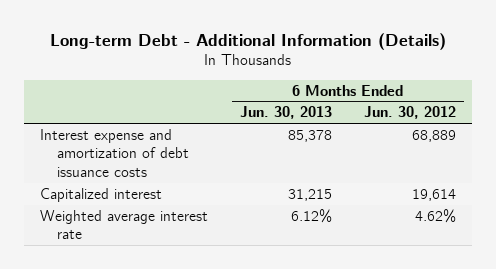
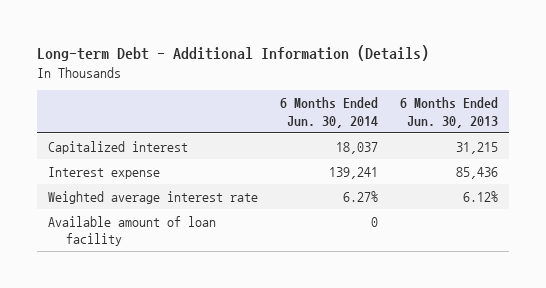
[364,106,457,120] Jun. 30, 2012 -> none
none -> [279,97,378,128] 6 Months Ended Jun. 30, 2014
[39,128,189,177] Interest expense and amortization of debt issuance costs -> none
none -> [47,166,160,179] Interest expense
none -> [47,215,216,247] Available amount of loan facility

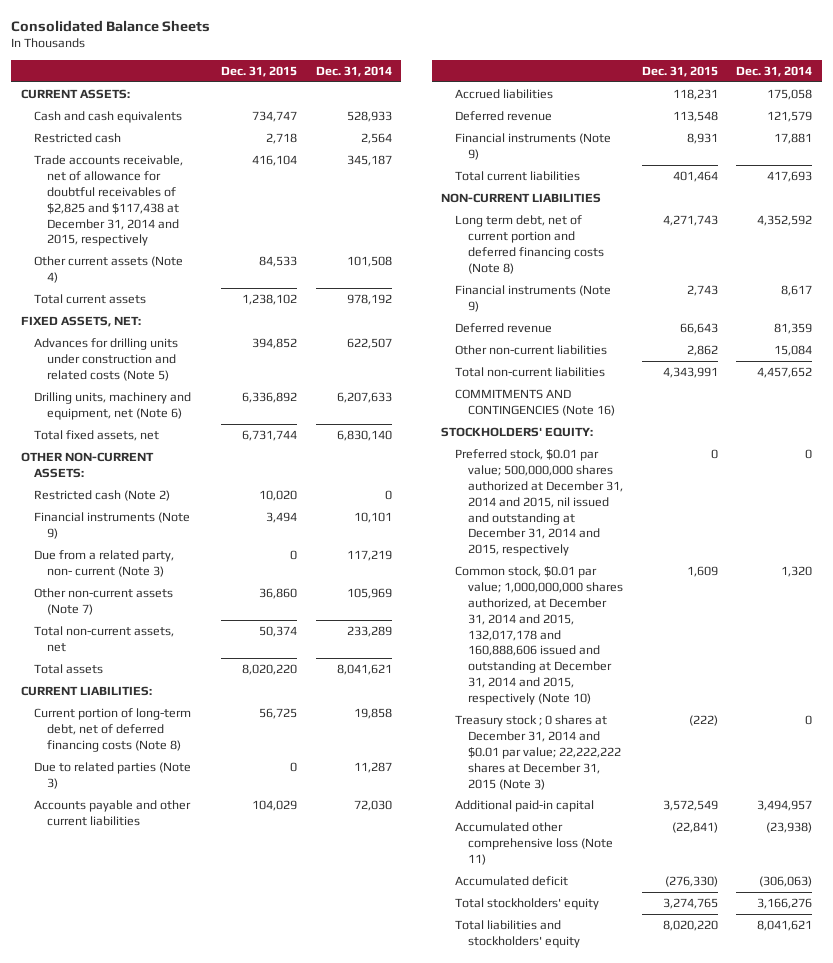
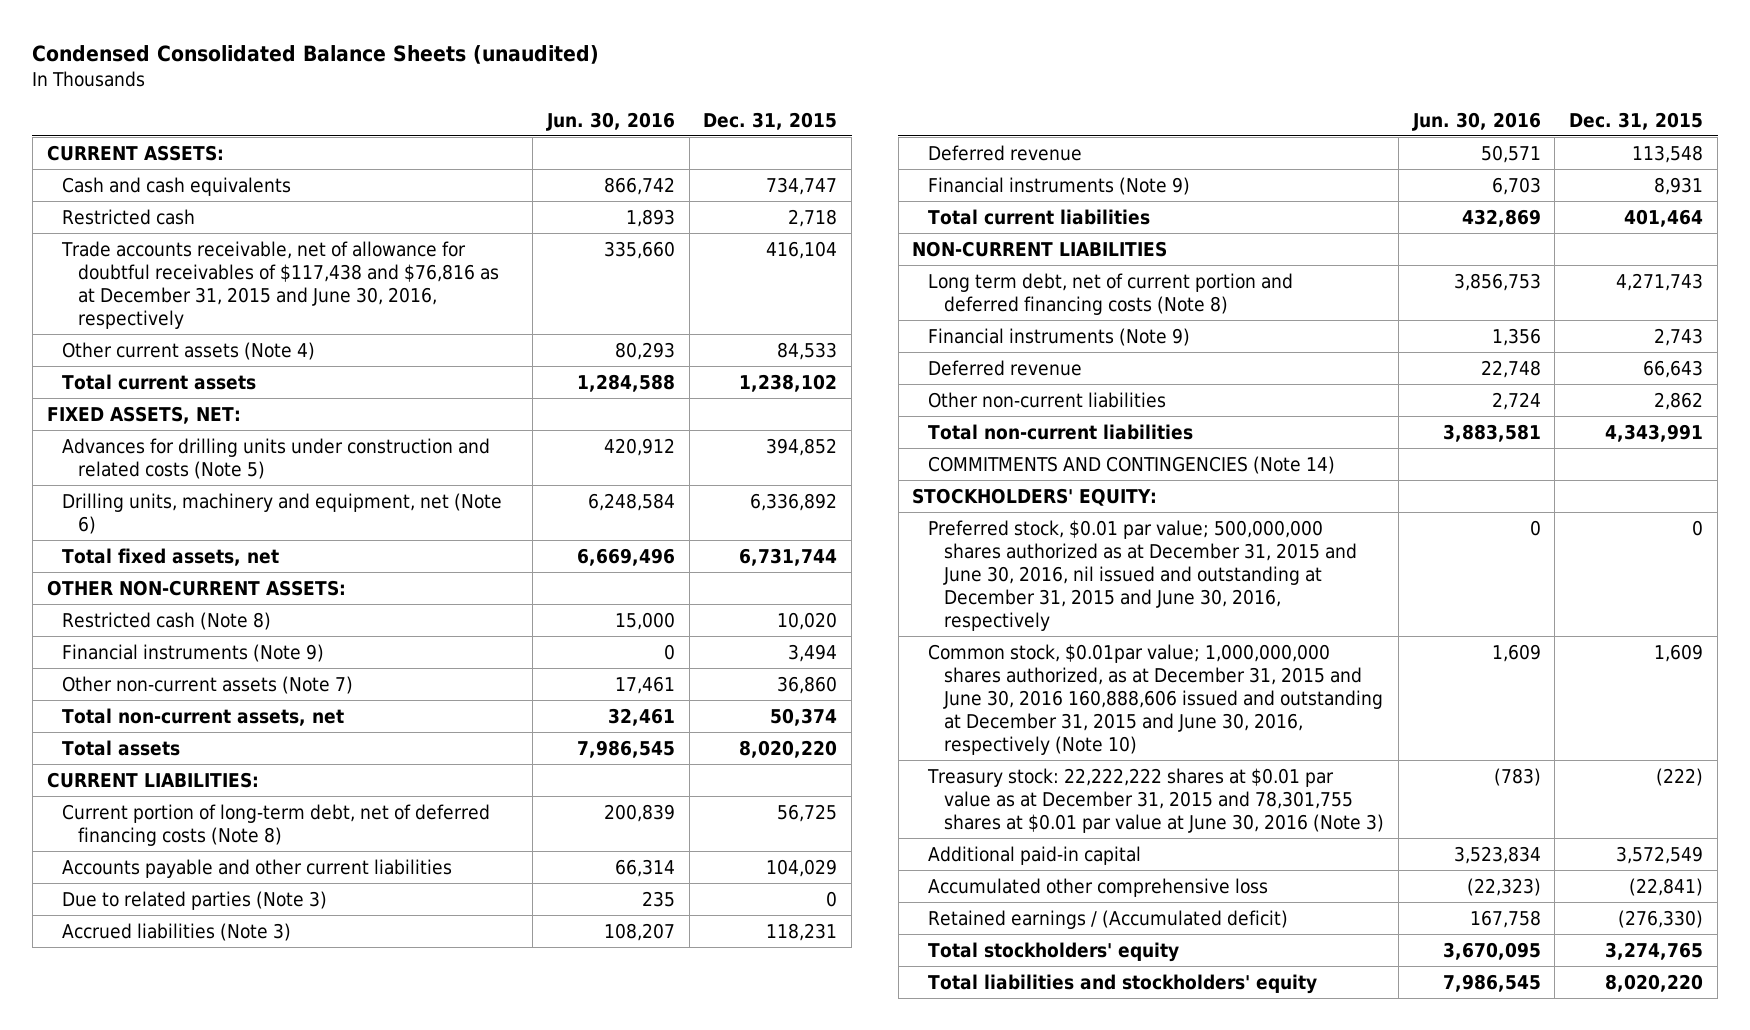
[11,19,211,32] Consolidated Balance Sheets -> [32,44,600,64] Condensed Consolidated Balance Sheets (unaudited)
[315,65,392,77] Dec. 31, 2014 -> none
none -> [545,111,675,131] Jun. 30, 2016
[33,155,183,247] Trade accounts receivable, net of allowance for doubtful receivables of $2,825 and $117,438 at December 31, 2014 and 2015, respectively -> [61,240,500,329] Trade accounts receivable, net of allowance for doubtful receivables of $117,438 and $76,816 as at December 31, 2015 and June 30, 2016, respectively
[33,490,170,502] Restricted cash (Note 2) -> [62,611,272,630] Restricted cash (Note 8)
[33,550,174,577] Due from a related party, non- current (Note 3) -> none
[33,762,191,789] Due to related parties (Note 3) -> [62,890,328,910] Due to related parties (Note 3)
[454,89,553,100] Accrued liabilities -> [62,922,292,941] Accrued liabilities (Note 3)
[454,389,616,416] COMMITMENTS AND CONTINGENCIES (Note 16) -> [928,455,1336,474] COMMITMENTS AND CONTINGENCIES (Note 14)
[454,449,624,557] Preferred stock, $0.01 par value; 500,000,000 shares authorized at December 31, 2014 and 2015, nil issued and outstanding at December 31, 2014 and 2015, respectively -> [928,519,1357,631] Preferred stock, $0.01 par value; 500,000,000 shares authorized as at December 31, 2015 and June 30, 2016, nil issued and outstanding at December 31, 2015 and June 30, 2016, respectively
[454,566,624,705] Common stock, $0.01 par value; 1,000,000,000 shares authorized, at December 31, 2014 and 2015, 132,017,178 and 160,888,606 issued and outstanding at December 31, 2014 and 2015, respectively (Note 10) -> [928,643,1383,755] Common stock, $0.01par value; 1,000,000,000 shares authorized, as at December 31, 2015 and June 30, 2016 160,888,606 issued and outstanding at December 31, 2015 and June 30, 2016, respectively (Note 10)
[454,715,622,790] Treasury stock ; 0 shares at December 31, 2014 and $0.01 par value; 22,222,222 shares at December 31, 2015 (Note 3) -> [927,767,1384,833] Treasury stock: 22,222,222 shares at $0.01 par value as at December 31, 2015 and 78,301,755 shares at $0.01 par value at June 30, 2016 (Note 3)
[454,822,614,865] Accumulated other comprehensive loss (Note 11) -> [928,877,1269,897] Accumulated other comprehensive loss
[454,876,568,887] Accumulated deficit -> [928,909,1289,929] Retained earnings / (Accumulated deficit)

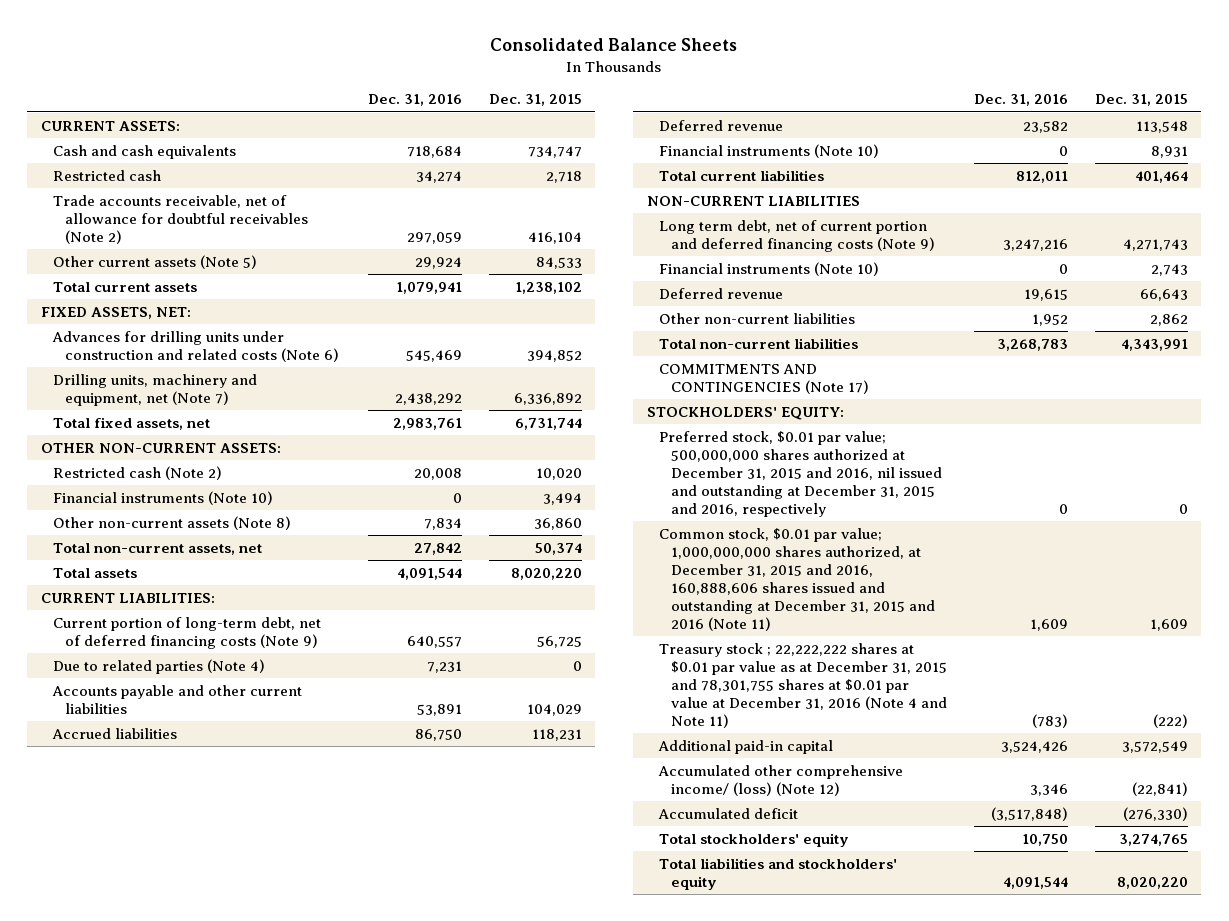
[32,44,600,64] Condensed Consolidated Balance Sheets (unaudited) -> [490,38,738,52] Consolidated Balance Sheets
[545,111,675,131] Jun. 30, 2016 -> none
none -> [368,94,463,107] Dec. 31, 2016
[61,240,500,329] Trade accounts receivable, net of allowance for doubtful receivables of $117,438 and $76,816 as at December 31, 2015 and June 30, 2016, respectively -> [53,194,309,244] Trade accounts receivable, net of allowance for doubtful receivables (Note 2)
[62,341,316,360] Other current assets (Note 4) -> [53,254,258,269] Other current assets (Note 5)
[62,437,491,479] Advances for drilling units under construction and related costs (Note 5) -> [52,330,340,362] Advances for drilling units under construction and related costs (Note 6)
[62,492,503,534] Drilling units, machinery and equipment, net (Note 6) -> [53,373,258,406] Drilling units, machinery and equipment, net (Note 7)
[62,611,272,630] Restricted cash (Note 8) -> [53,465,223,480] Restricted cash (Note 2)
[62,643,325,662] Financial instruments (Note 9) -> [53,490,274,505] Financial instruments (Note 10)
[62,675,354,694] Other non-current assets (Note 7) -> [53,515,292,530] Other non-current assets (Note 8)
[62,803,491,846] Current portion of long-term debt, net of deferred financing costs (Note 8) -> [53,616,322,649] Current portion of long-term debt, net of deferred financing costs (Note 9)
none -> [53,658,266,674] Due to related parties (Note 4)
[62,890,328,910] Due to related parties (Note 3) -> none
[62,922,292,941] Accrued liabilities (Note 3) -> [52,727,178,739] Accrued liabilities
[928,176,1191,195] Financial instruments (Note 9) -> [659,143,880,158] Financial instruments (Note 10)
[928,272,1294,315] Long term debt, net of current portion and deferred financing costs (Note 8) -> [659,219,936,252] Long term debt, net of current portion and deferred financing costs (Note 9)
[928,327,1191,346] Financial instruments (Note 9) -> [659,261,880,276] Financial instruments (Note 10)
[928,455,1336,474] COMMITMENTS AND CONTINGENCIES (Note 14) -> [659,363,870,394] COMMITMENTS AND CONTINGENCIES (Note 17)
[928,519,1357,631] Preferred stock, $0.01 par value; 500,000,000 shares authorized as at December 31, 2015 and June 30, 2016, nil issued and outstanding at December 31, 2015 and June 30, 2016, respectively -> [659,430,943,517] Preferred stock, $0.01 par value; 500,000,000 shares authorized at December 31, 2015 and 2016, nil issued and outstanding at December 31, 2015 and 2016, respectively
[928,643,1383,755] Common stock, $0.01par value; 1,000,000,000 shares authorized, as at December 31, 2015 and June 30, 2016 160,888,606 issued and outstanding at December 31, 2015 and June 30, 2016, respectively (Note 10) -> [659,527,936,631] Common stock, $0.01 par value; 1,000,000,000 shares authorized, at December 31, 2015 and 2016, 160,888,606 shares issued and outstanding at December 31, 2015 and 2016 (Note 11)
[927,767,1384,833] Treasury stock: 22,222,222 shares at $0.01 par value as at December 31, 2015 and 78,301,755 shares at $0.01 par value at June 30, 2016 (Note 3) -> [659,642,948,728] Treasury stock ; 22,222,222 shares at $0.01 par value as at December 31, 2015 and 78,301,755 shares at $0.01 par value at December 31, 2016 (Note 4 and Note 11)
[928,877,1269,897] Accumulated other comprehensive loss -> [658,764,904,796] Accumulated other comprehensive income/ (loss) (Note 12)
[928,909,1289,929] Retained earnings / (Accumulated deficit) -> [658,807,799,819] Accumulated deficit

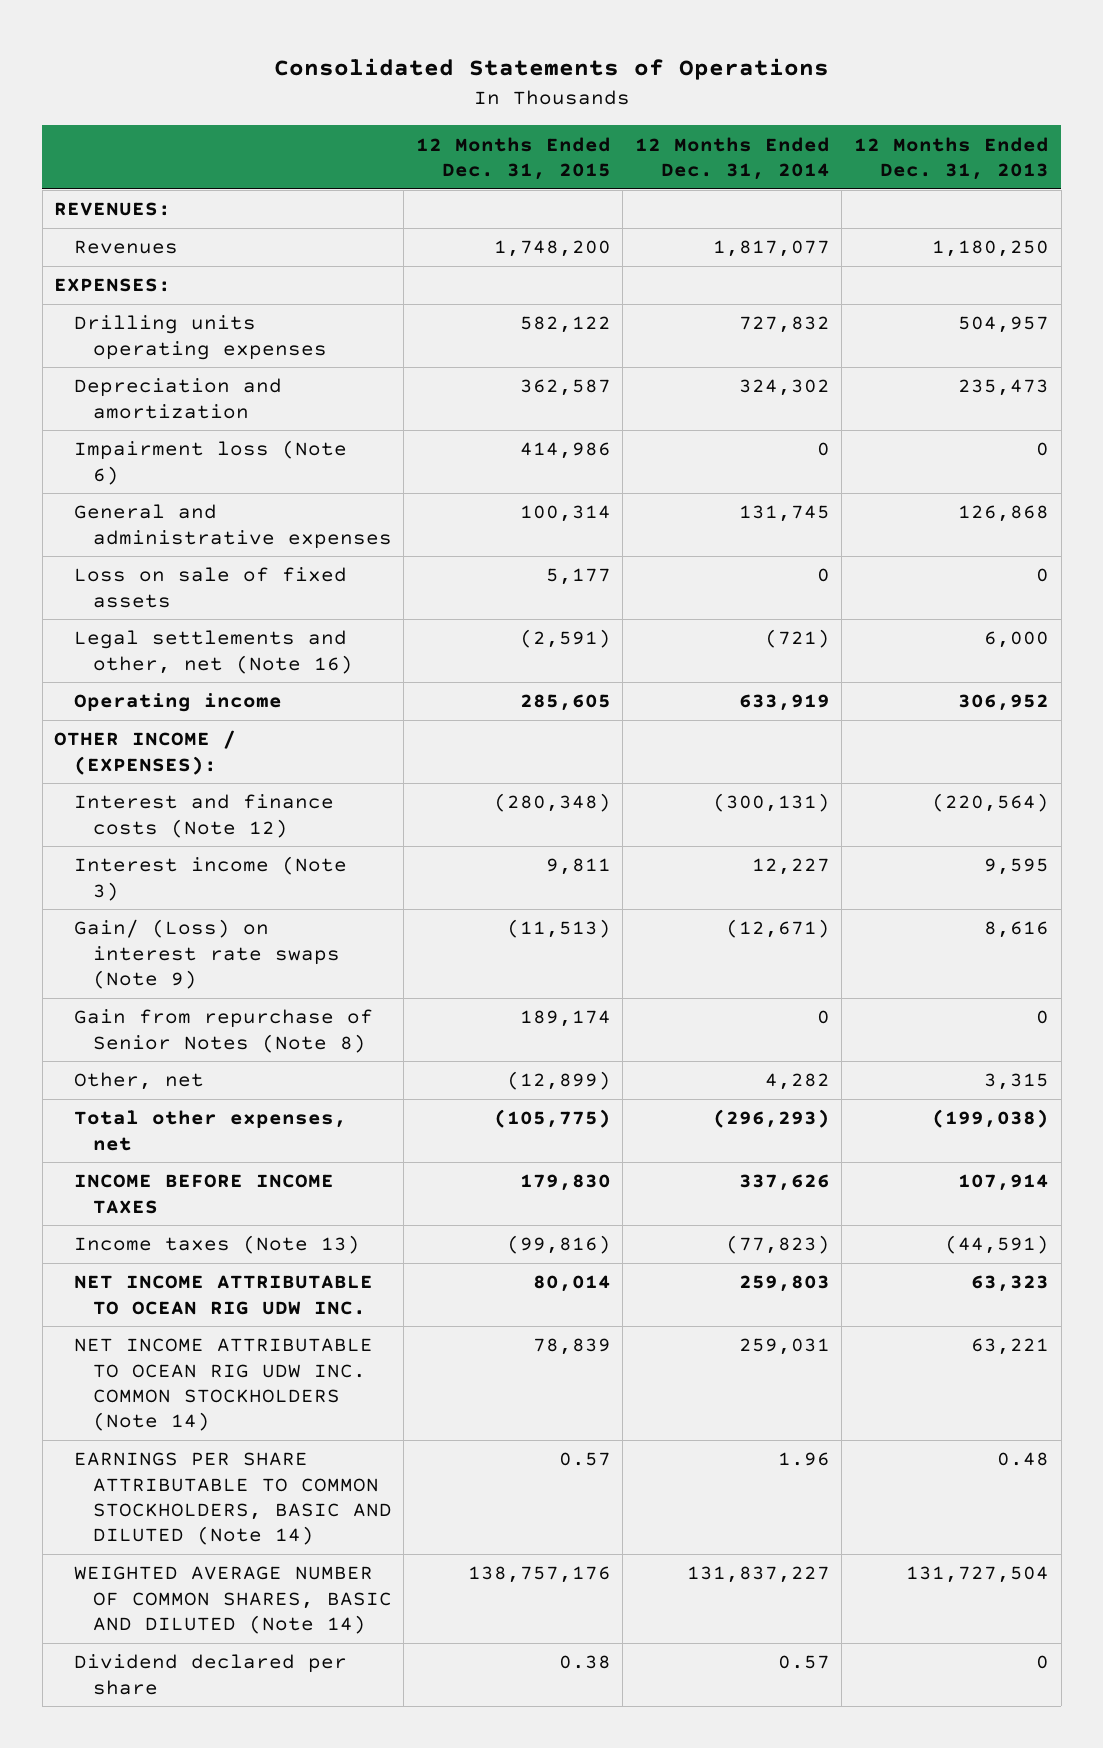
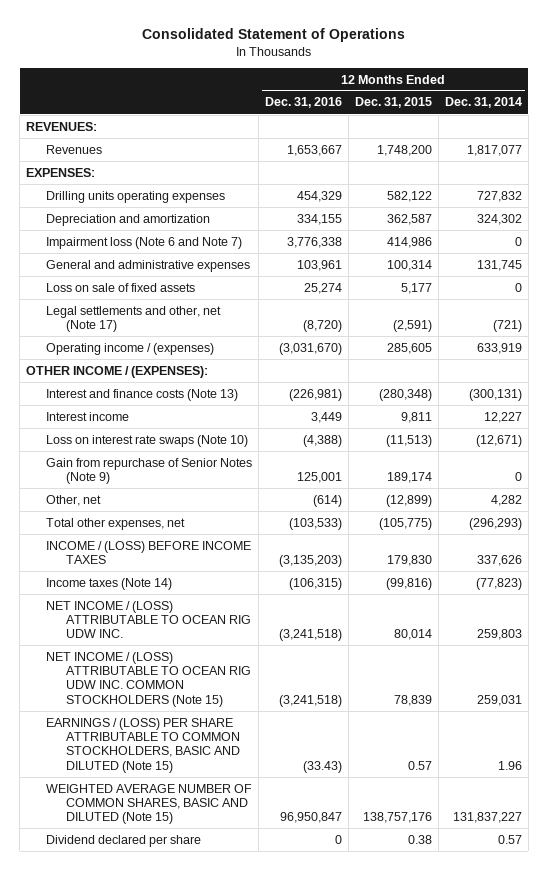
[273,58,829,81] Consolidated Statements of Operations -> [141,27,405,42] Consolidated Statement of Operations
[853,136,1049,180] 12 Months Ended Dec. 31, 2013 -> none
none -> [264,97,342,109] Dec. 31, 2016
[73,440,347,485] Impairment loss (Note 6) -> [45,236,242,249] Impairment loss (Note 6 and Note 7)
[73,630,353,674] Legal settlements and other, net (Note 16) -> [45,305,221,333] Legal settlements and other, net (Note 17)
[73,693,282,713] Operating income -> [45,342,214,355] Operating income / (expenses)
[73,794,334,838] Interest and finance costs (Note 12) -> [45,388,238,401] Interest and finance costs (Note 13)
[73,856,347,901] Interest income (Note 3) -> [45,411,129,421] Interest income
[73,919,340,989] Gain/ (Loss) on interest rate swaps (Note 9) -> [45,434,248,447] Loss on interest rate swaps (Note 10)
[73,1009,373,1053] Gain from repurchase of Senior Notes (Note 8) -> [45,457,252,485] Gain from repurchase of Senior Notes (Note 9)
[73,1174,334,1214] INCOME BEFORE INCOME TAXES -> [45,540,251,565] INCOME / (LOSS) BEFORE INCOME TAXES
[73,1235,360,1255] Income taxes (Note 13) -> [45,577,172,590] Income taxes (Note 14)
[73,1275,373,1315] NET INCOME ATTRIBUTABLE TO OCEAN RIG UDW INC. -> [45,600,251,639] NET INCOME / (LOSS) ATTRIBUTABLE TO OCEAN RIG UDW INC.
[73,1338,373,1431] NET INCOME ATTRIBUTABLE TO OCEAN RIG UDW INC. COMMON STOCKHOLDERS (Note 14) -> [45,651,251,707] NET INCOME / (LOSS) ATTRIBUTABLE TO OCEAN RIG UDW INC. COMMON STOCKHOLDERS (Note 15)
[73,1452,392,1545] EARNINGS PER SHARE ATTRIBUTABLE TO COMMON STOCKHOLDERS, BASIC AND DILUTED (Note 14) -> [45,717,240,773] EARNINGS / (LOSS) PER SHARE ATTRIBUTABLE TO COMMON STOCKHOLDERS, BASIC AND DILUTED (Note 15)
[73,1566,392,1634] WEIGHTED AVERAGE NUMBER OF COMMON SHARES, BASIC AND DILUTED (Note 14) -> [45,783,252,825] WEIGHTED AVERAGE NUMBER OF COMMON SHARES, BASIC AND DILUTED (Note 15)

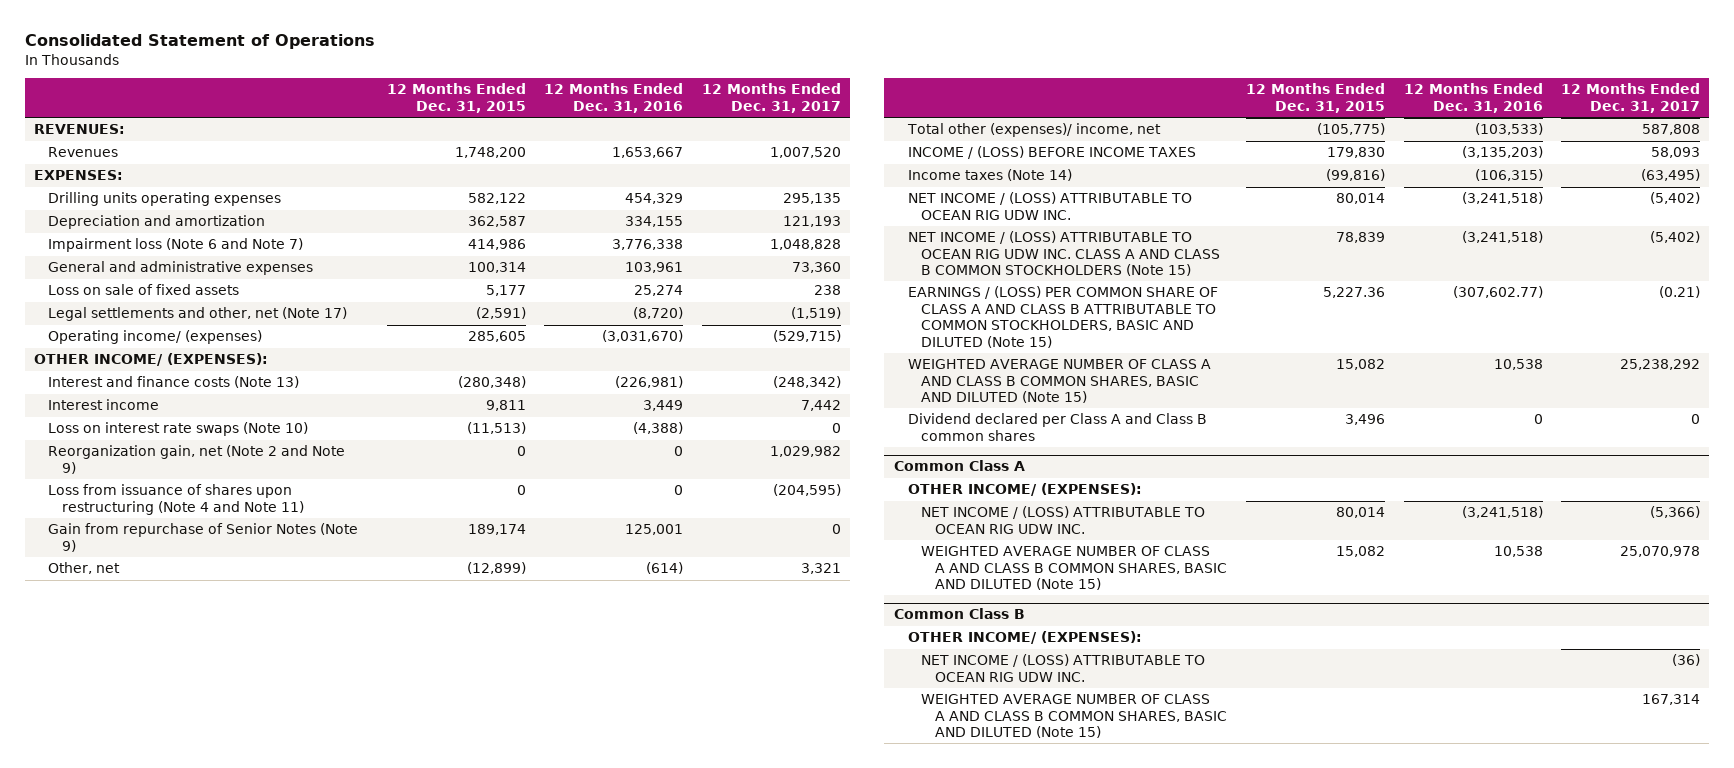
[444,97,522,109] Dec. 31, 2014 -> none
none -> [701,83,841,113] 12 Months Ended Dec. 31, 2017
[45,342,214,355] Operating income / (expenses) -> [48,330,263,345] Operating income/ (expenses)
[26,365,209,378] OTHER INCOME / (EXPENSES): -> [34,353,269,367] OTHER INCOME/ (EXPENSES):
none -> [48,445,346,474] Reorganization gain, net (Note 2 and Note 9)
none -> [48,484,305,515] Loss from issuance of shares upon restructuring (Note 4 and Note 11)
[45,517,185,530] Total other expenses, net -> [906,123,1161,138] Total other (expenses)/ income, net
[45,651,251,707] NET INCOME / (LOSS) ATTRIBUTABLE TO OCEAN RIG UDW INC. COMMON STOCKHOLDERS (Note 15) -> [907,231,1221,277] NET INCOME / (LOSS) ATTRIBUTABLE TO OCEAN RIG UDW INC. CLASS A AND CLASS B COMMON STOCKHOLDERS (Note 15)
[45,717,240,773] EARNINGS / (LOSS) PER SHARE ATTRIBUTABLE TO COMMON STOCKHOLDERS, BASIC AND DILUTED (Note 15) -> [907,286,1218,348] EARNINGS / (LOSS) PER COMMON SHARE OF CLASS A AND CLASS B ATTRIBUTABLE TO COMMON STOCKHOLDERS, BASIC AND DILUTED (Note 15)
[302,760,342,773] (33.43) -> [1452,286,1543,299] (307,602.77)
[407,760,432,770] 0.57 -> [1322,287,1385,299] 5,227.36
[45,783,252,825] WEIGHTED AVERAGE NUMBER OF COMMON SHARES, BASIC AND DILUTED (Note 15) -> [907,359,1211,404] WEIGHTED AVERAGE NUMBER OF CLASS A AND CLASS B COMMON SHARES, BASIC AND DILUTED (Note 15)
[279,812,342,824] 96,950,847 -> [1493,359,1543,371] 10,538
[362,812,432,824] 138,757,176 -> [1335,359,1385,371] 15,082
[45,834,201,847] Dividend declared per share -> [907,413,1207,441] Dividend declared per Class A and Class B common shares
[407,834,432,844] 0.38 -> [1344,414,1385,426] 3,496
none -> [893,460,1025,472] Common Class A
none -> [907,483,1142,497] OTHER INCOME/ (EXPENSES):
none -> [921,506,1206,534] NET INCOME / (LOSS) ATTRIBUTABLE TO OCEAN RIG UDW INC.
none -> [921,546,1228,591] WEIGHTED AVERAGE NUMBER OF CLASS A AND CLASS B COMMON SHARES, BASIC AND DILUTED (Note 15)
none -> [893,608,1025,620] Common Class B
none -> [907,631,1142,645] OTHER INCOME/ (EXPENSES):
none -> [921,654,1206,682] NET INCOME / (LOSS) ATTRIBUTABLE TO OCEAN RIG UDW INC.
none -> [921,694,1228,739] WEIGHTED AVERAGE NUMBER OF CLASS A AND CLASS B COMMON SHARES, BASIC AND DILUTED (Note 15)

